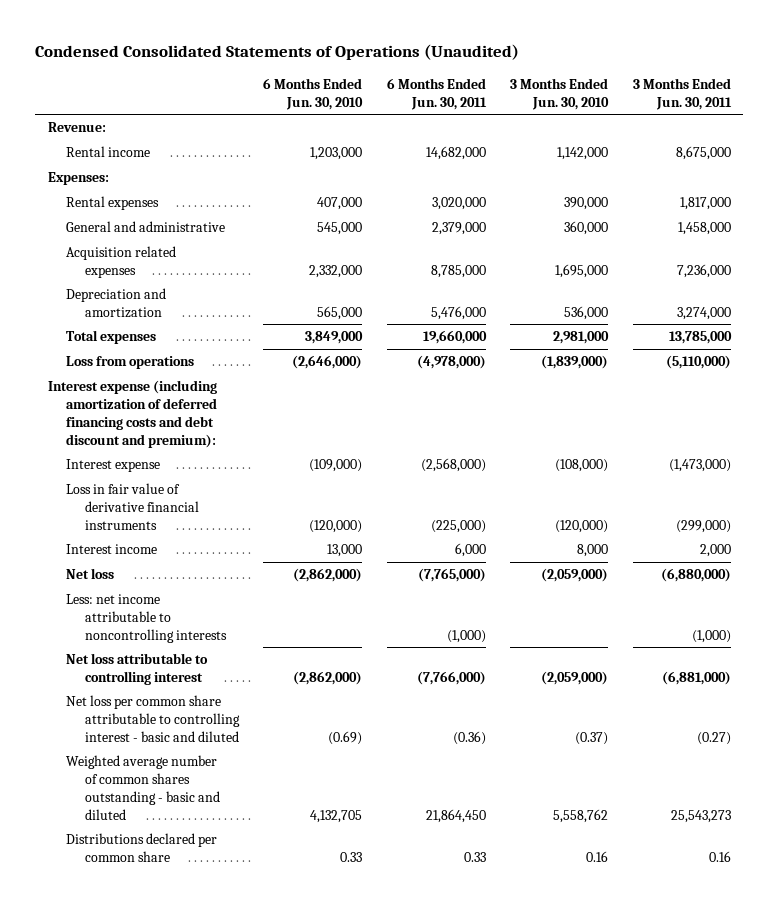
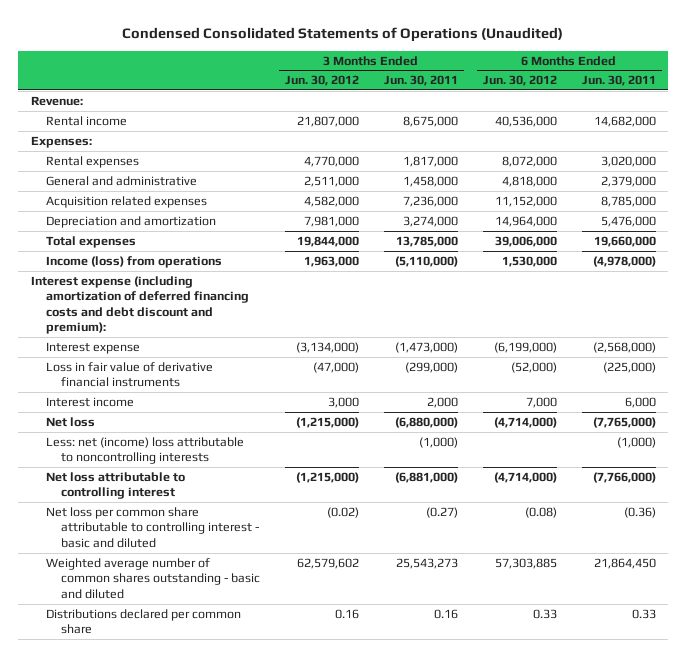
[263,77,364,110] 6 Months Ended Jun. 30, 2010 -> none
[510,77,610,110] 3 Months Ended Jun. 30, 2010 -> none
none -> [284,75,359,87] Jun. 30, 2012
none -> [482,75,557,87] Jun. 30, 2012
[66,356,195,370] Loss from operations -> [45,255,222,268] Income (loss) from operations
[66,594,227,643] Less: net income attributable to noncontrolling interests -> [45,436,244,465] Less: net (income) loss attributable to noncontrolling interests

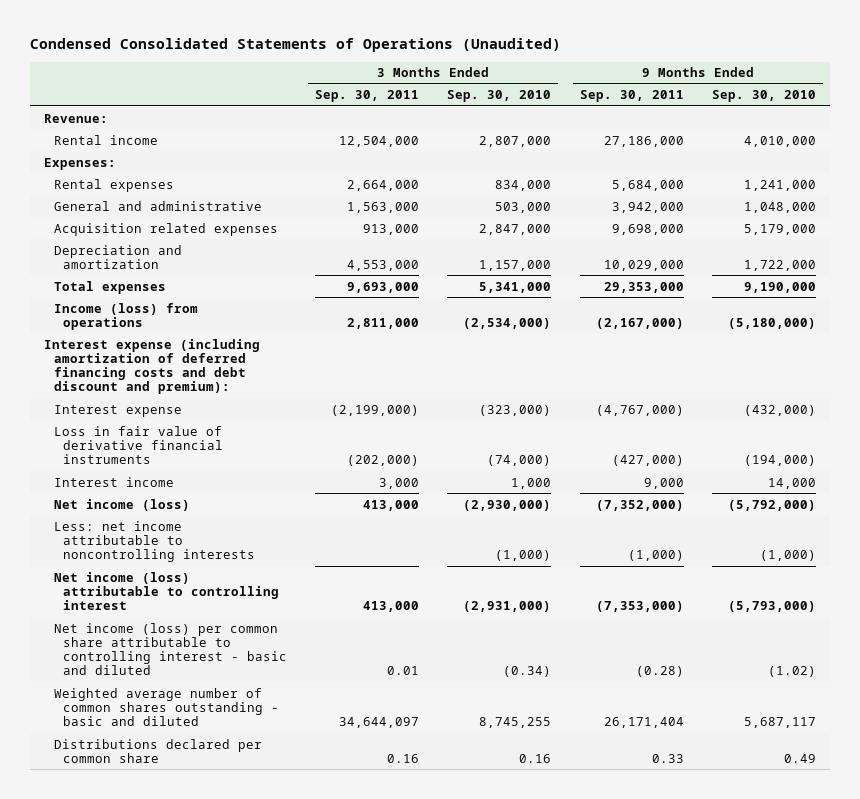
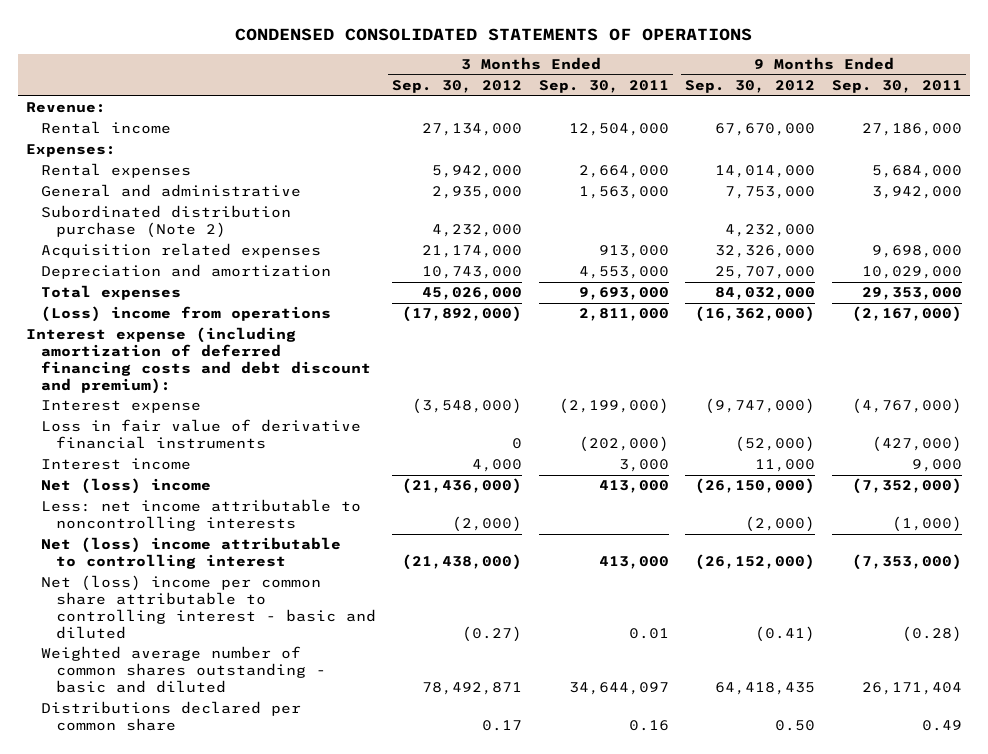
[30,38,562,53] Condensed Consolidated Statements of Operations (Unaudited) -> [235,27,753,41] CONDENSED CONSOLIDATED STATEMENTS OF OPERATIONS
[447,90,552,103] Sep. 30, 2010 -> none
[711,90,816,103] Sep. 30, 2010 -> none
none -> [392,80,523,94] Sep. 30, 2012
none -> [685,80,816,94] Sep. 30, 2012
none -> [41,205,292,239] Subordinated distribution purchase (Note 2)
[53,302,198,330] Income (loss) from operations -> [41,306,332,323] (Loss) income from operations
[53,498,190,511] Net income (loss) -> [41,478,212,495] Net (loss) income
[53,571,280,611] Net income (loss) attributable to controlling interest -> [41,537,342,570] Net (loss) income attributable to controlling interest
[53,622,288,676] Net income (loss) per common share attributable to controlling interest - basic and diluted -> [41,575,376,639] Net (loss) income per common share attributable to controlling interest - basic and diluted
[651,753,684,763] 0.33 -> [921,720,962,732] 0.49

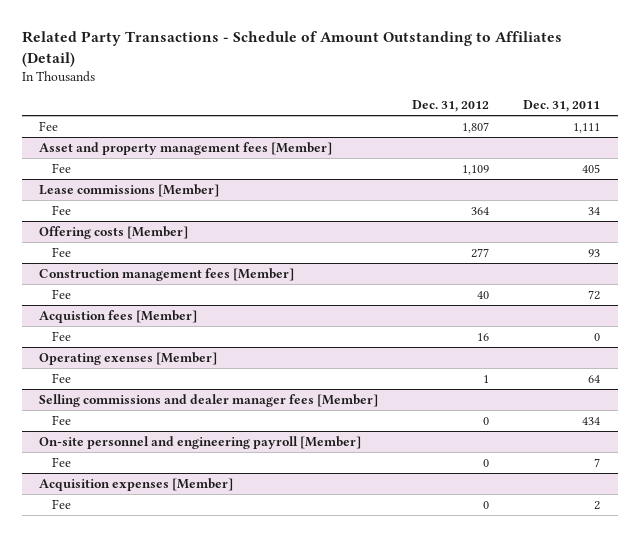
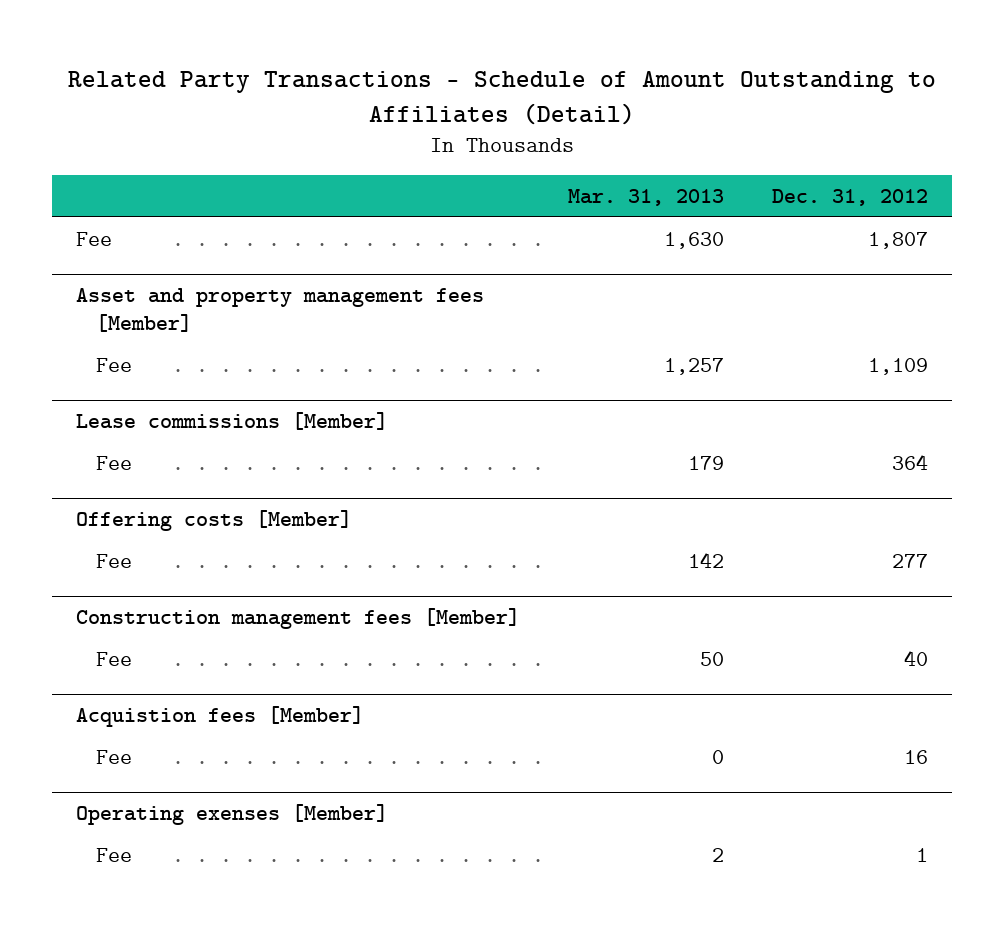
[523,99,601,112] Dec. 31, 2011 -> none
none -> [567,188,724,206] Mar. 31, 2013
[38,394,378,408] Selling commissions and dealer manager fees [Member] -> none
[52,415,72,426] Fee -> none
[38,436,361,450] On-site personnel and engineering payroll [Member] -> none
[52,457,72,468] Fee -> none
[38,478,233,492] Acquisition expenses [Member] -> none
[52,499,72,510] Fee -> none

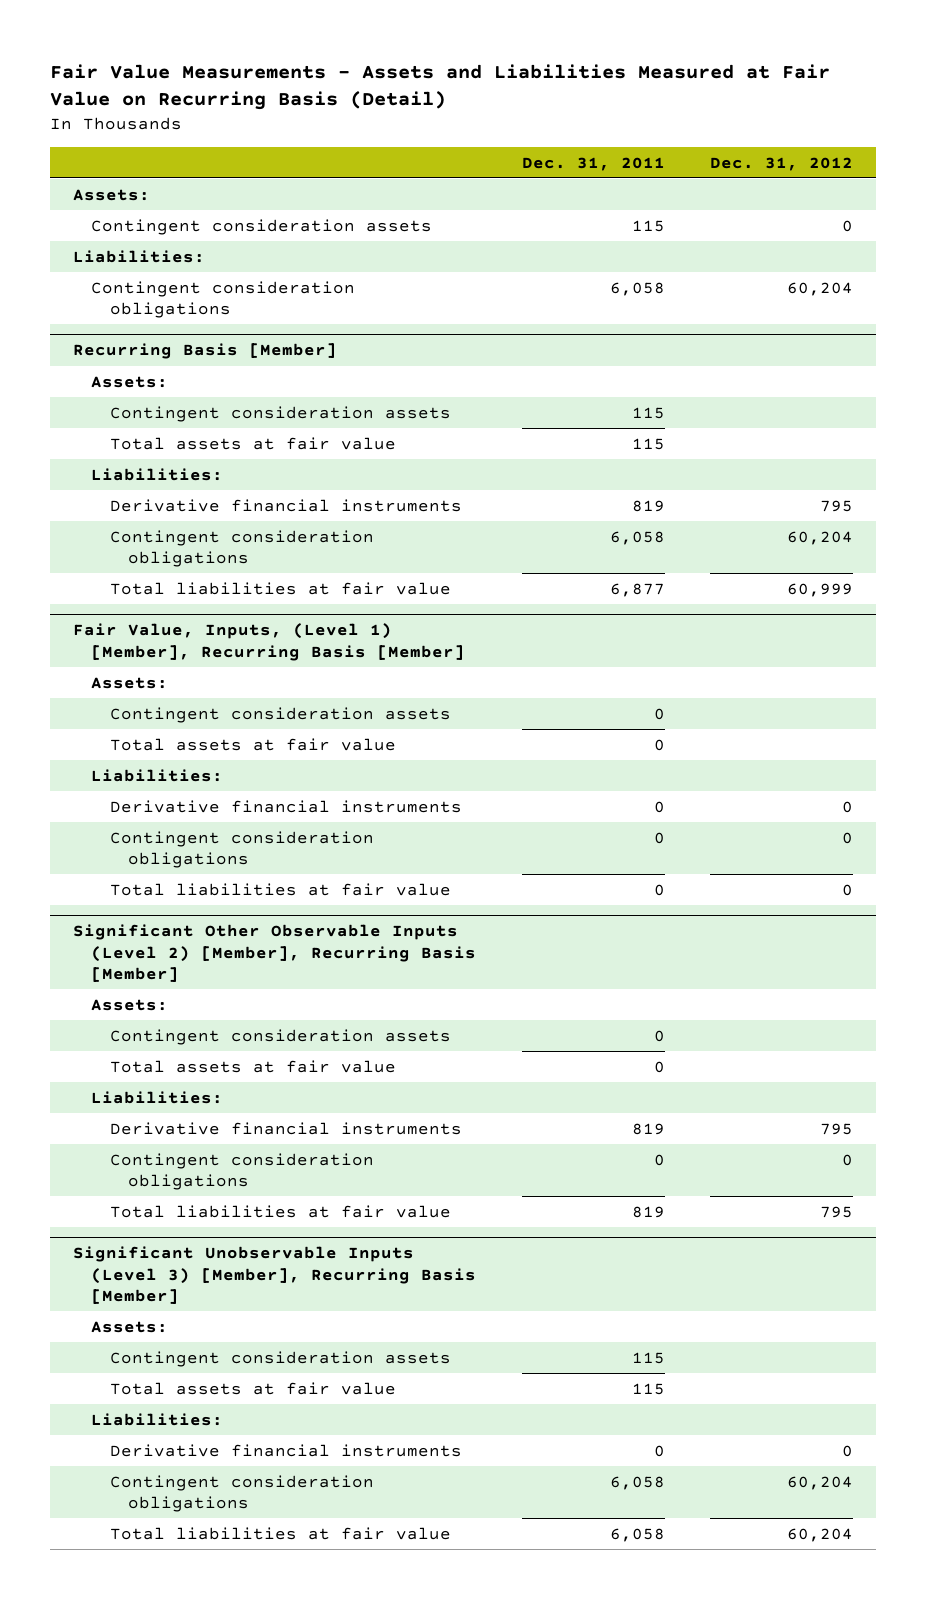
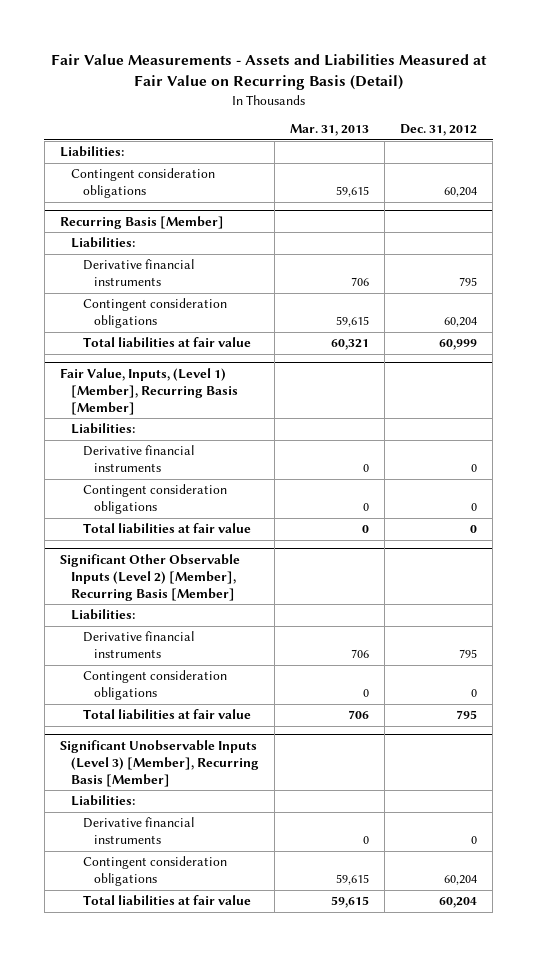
[521,156,665,171] Dec. 31, 2011 -> none
none -> [290,124,370,137] Mar. 31, 2013
[73,188,151,201] Assets: -> none
[91,218,433,235] Contingent consideration assets -> none
[91,375,169,388] Assets: -> none
[109,405,451,422] Contingent consideration assets -> none
[109,436,396,450] Total assets at fair value -> none
[91,676,169,689] Assets: -> none
[109,706,451,723] Contingent consideration assets -> none
[109,737,396,751] Total assets at fair value -> none
[91,998,169,1011] Assets: -> none
[109,1028,451,1045] Contingent consideration assets -> none
[109,1059,396,1073] Total assets at fair value -> none
[91,1320,169,1333] Assets: -> none
[109,1350,451,1367] Contingent consideration assets -> none
[109,1381,396,1395] Total assets at fair value -> none

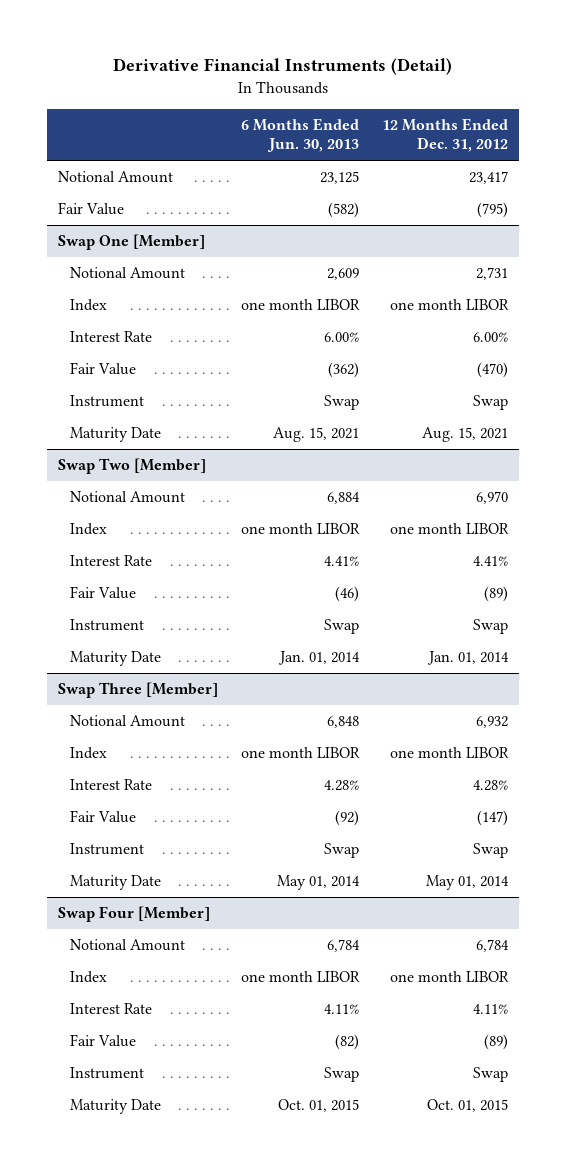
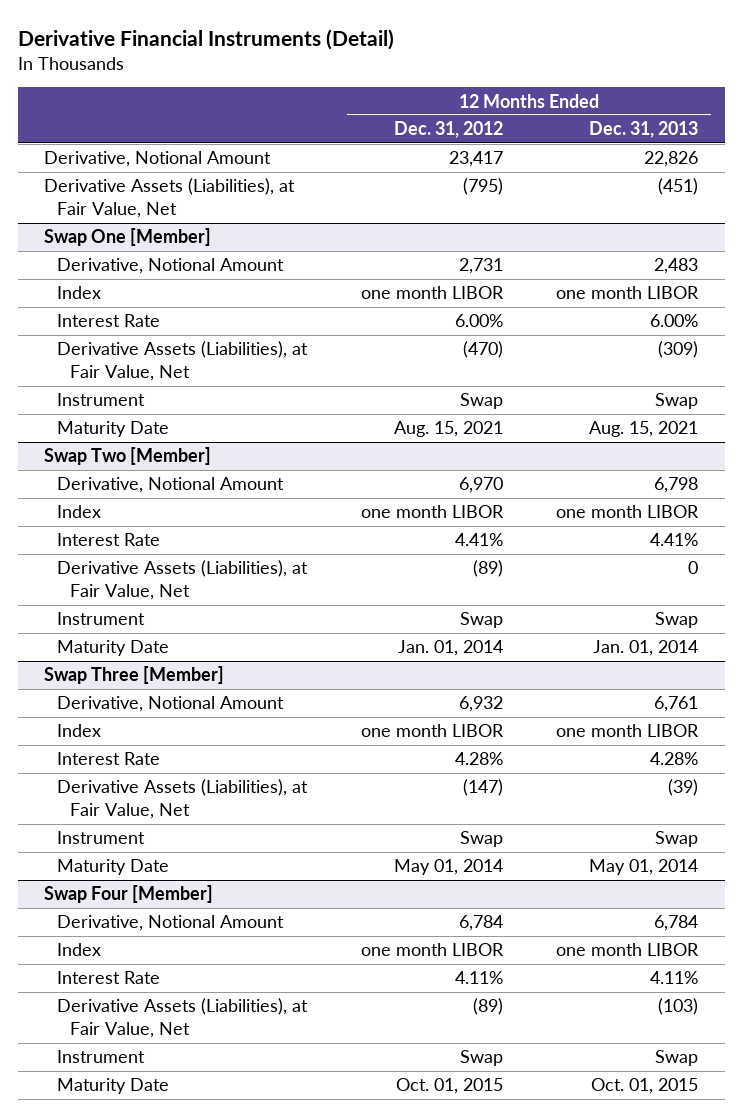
[241,117,360,153] 6 Months Ended Jun. 30, 2013 -> none
none -> [588,121,698,139] Dec. 31, 2013
[58,171,174,184] Notional Amount -> [44,151,272,168] Derivative, Notional Amount
[58,202,125,216] Fair Value -> [44,178,296,219] Derivative Assets (Liabilities), at Fair Value, Net
[70,267,186,280] Notional Amount -> [57,258,285,275] Derivative, Notional Amount
[70,362,137,376] Fair Value -> [57,341,309,382] Derivative Assets (Liabilities), at Fair Value, Net
[70,491,186,504] Notional Amount -> [57,477,285,494] Derivative, Notional Amount
[70,586,137,600] Fair Value -> [57,560,309,601] Derivative Assets (Liabilities), at Fair Value, Net
[70,715,186,728] Notional Amount -> [57,696,285,713] Derivative, Notional Amount
[70,810,137,824] Fair Value -> [57,779,309,820] Derivative Assets (Liabilities), at Fair Value, Net
[70,939,186,952] Notional Amount -> [57,915,285,932] Derivative, Notional Amount
[70,1034,137,1048] Fair Value -> [57,998,309,1039] Derivative Assets (Liabilities), at Fair Value, Net

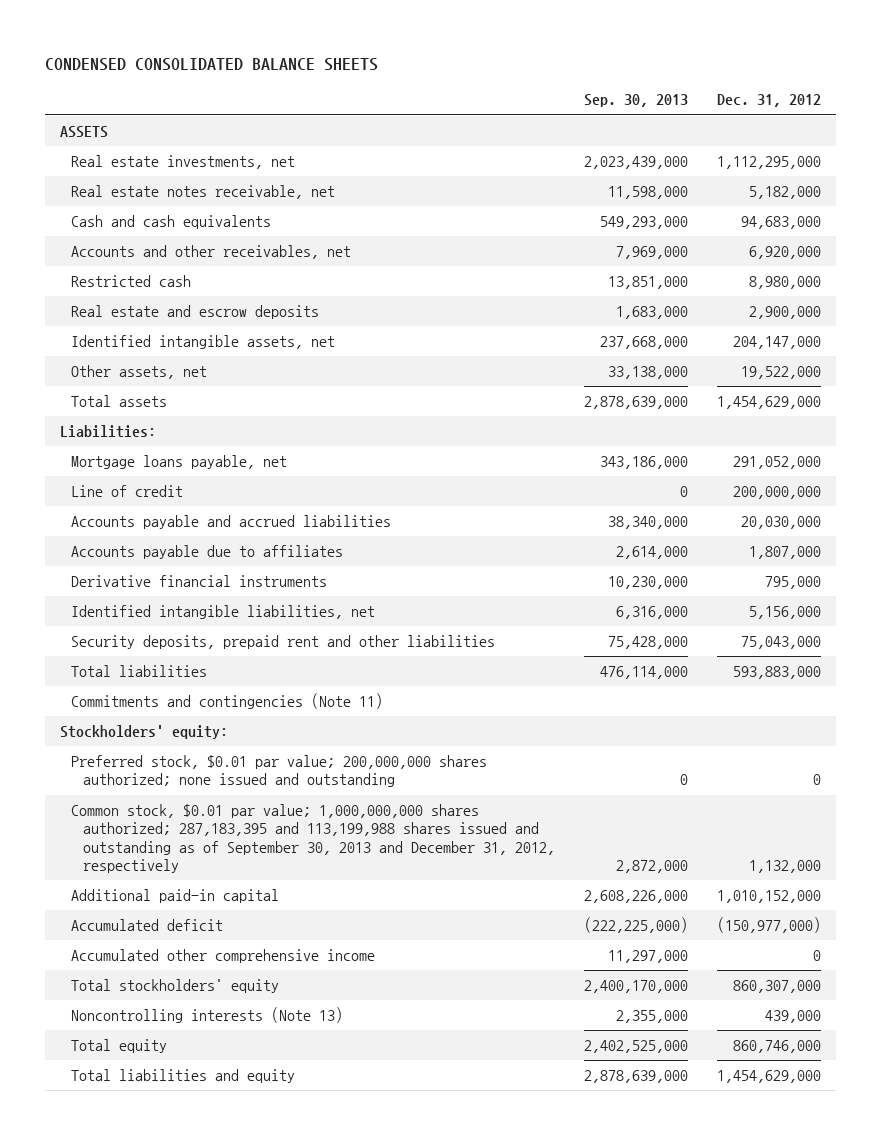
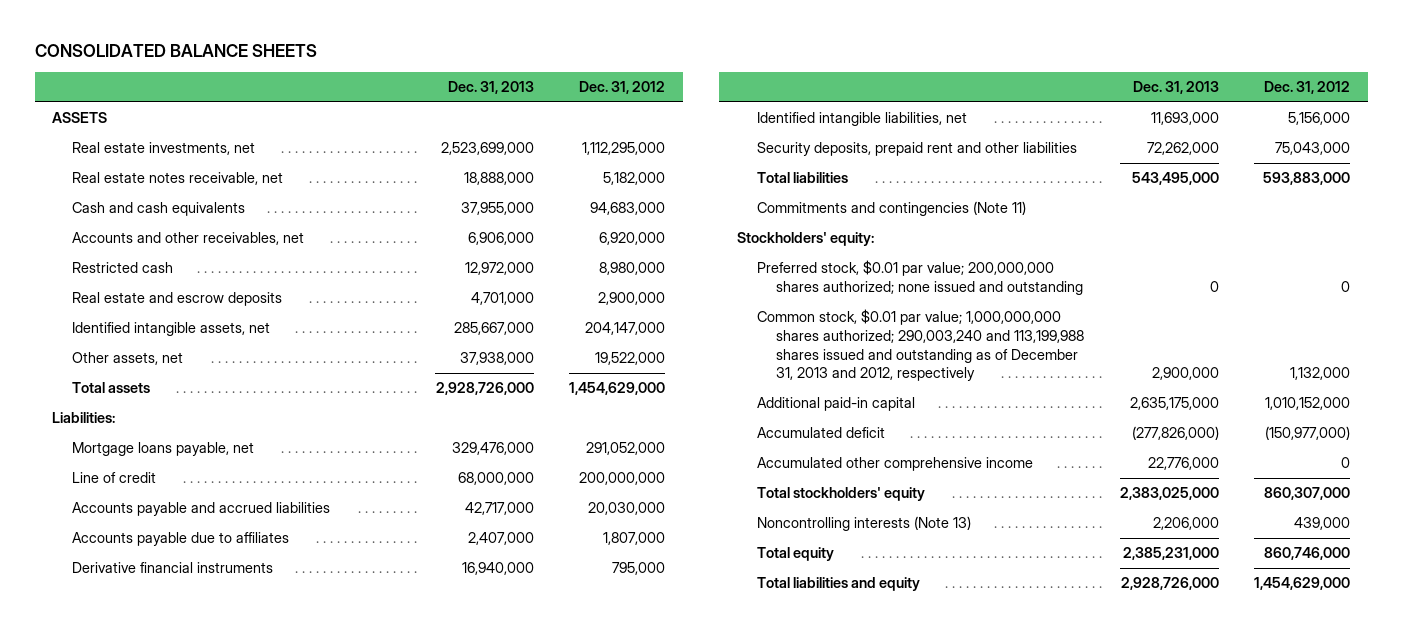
[45,57,379,71] CONDENSED CONSOLIDATED BALANCE SHEETS -> [34,44,317,58] CONSOLIDATED BALANCE SHEETS
[584,94,689,108] Sep. 30, 2013 -> none
none -> [447,81,534,95] Dec. 31, 2013
[71,804,556,873] Common stock, $0.01 par value; 1,000,000,000 shares authorized; 287,183,395 and 113,199,988 shares issued and outstanding as of September 30, 2013 and December 31, 2012, respectively -> [756,309,1085,382] Common stock, $0.01 par value; 1,000,000,000 shares authorized; 290,003,240 and 113,199,988 shares issued and outstanding as of December 31, 2013 and 2012, respectively

